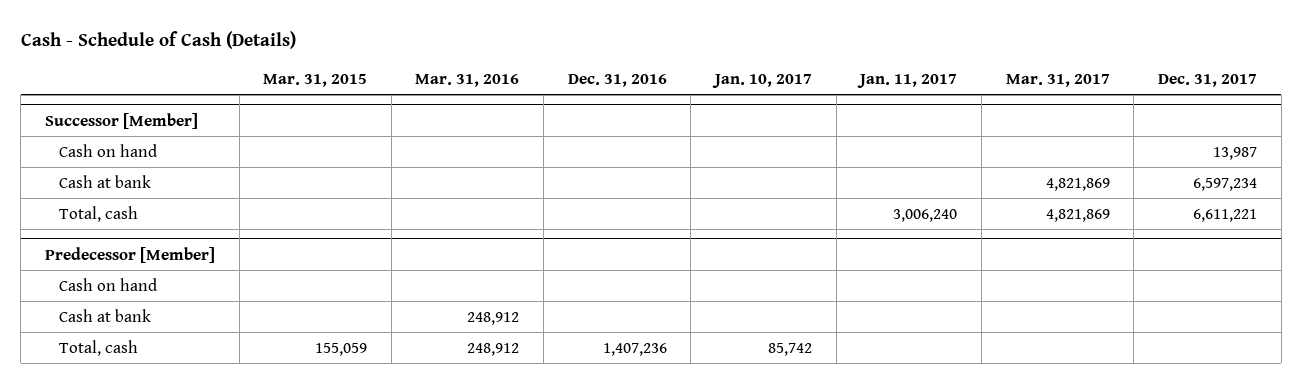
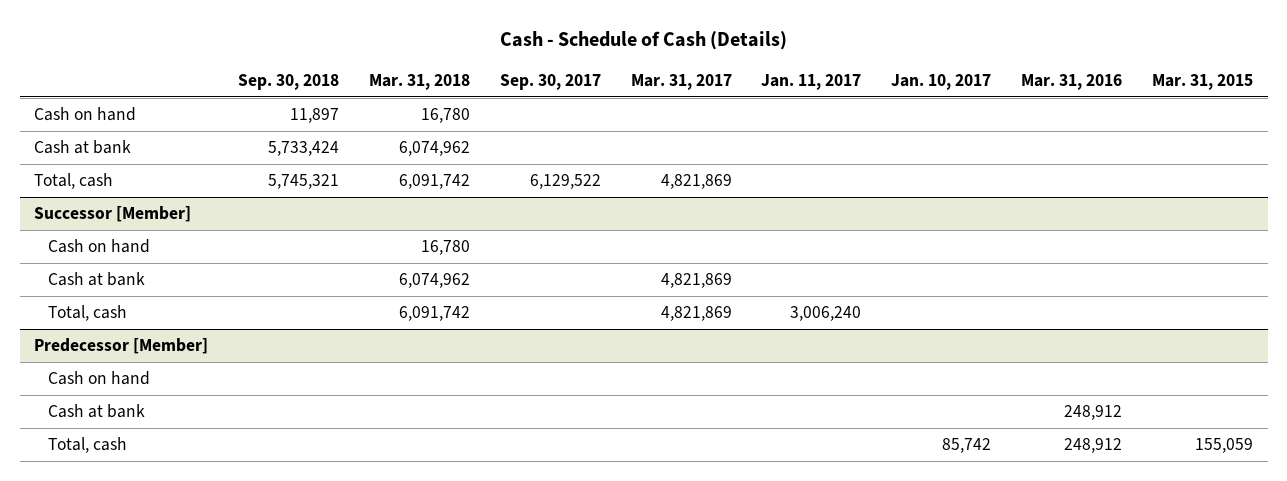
[567,73,667,87] Dec. 31, 2016 -> none
[1157,73,1257,87] Dec. 31, 2017 -> none
none -> [238,73,340,90] Sep. 30, 2018
none -> [369,73,471,90] Mar. 31, 2018
none -> [499,73,601,90] Sep. 30, 2017
none -> [34,107,137,122] Cash on hand
none -> [34,140,132,155] Cash at bank
none -> [34,173,114,190] Total, cash

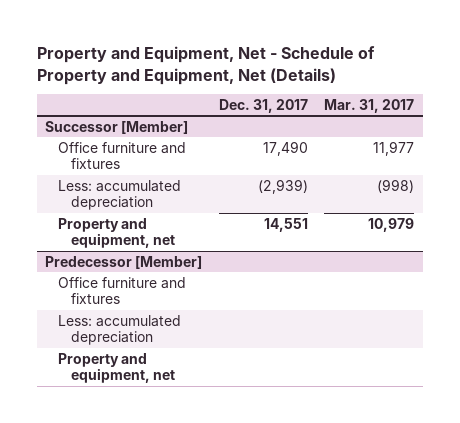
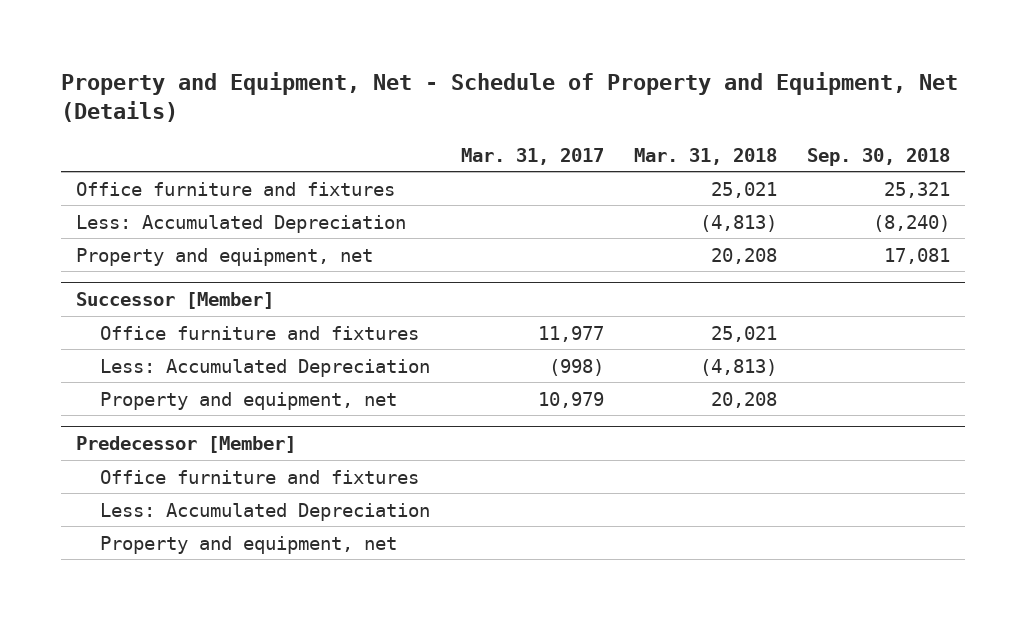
[218,99,308,114] Dec. 31, 2017 -> none
none -> [633,147,777,165] Mar. 31, 2018
none -> [806,147,950,166] Sep. 30, 2018
none -> [75,181,395,196] Office furniture and fixtures
none -> [75,214,406,233] Less: Accumulated Depreciation
none -> [75,247,373,266] Property and equipment, net
[58,179,182,211] Less: accumulated depreciation -> [100,358,431,377] Less: Accumulated Depreciation
[58,314,182,346] Less: accumulated depreciation -> [100,502,431,521] Less: Accumulated Depreciation

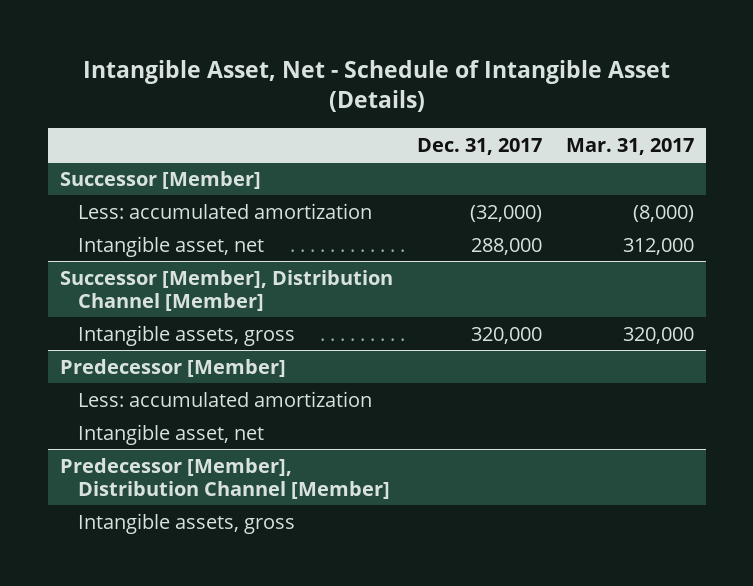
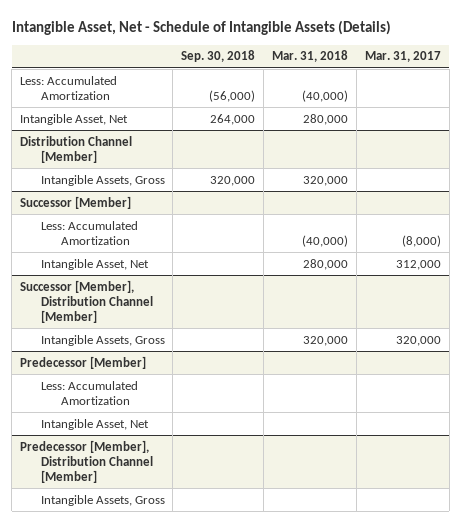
[82,59,670,113] Intangible Asset, Net - Schedule of Intangible Asset (Details) -> [11,19,391,35] Intangible Asset, Net - Schedule of Intangible Assets (Details)
[416,137,542,155] Dec. 31, 2017 -> none
none -> [181,50,256,63] Sep. 30, 2018
none -> [272,50,349,63] Mar. 31, 2018
none -> [19,75,117,100] Less: Accumulated Amortization
none -> [19,113,128,125] Intangible Asset, Net
none -> [19,135,132,163] Distribution Channel [Member]
none -> [40,174,165,186] Intangible Assets, Gross
[77,202,372,219] Less: accumulated amortization -> [40,220,138,245] Less: Accumulated Amortization
[77,235,264,257] Intangible asset, net -> [40,258,149,270] Intangible Asset, Net
[77,324,295,346] Intangible assets, gross -> [40,334,165,346] Intangible Assets, Gross
[77,390,372,407] Less: accumulated amortization -> [40,380,138,405] Less: Accumulated Amortization
[77,423,264,445] Intangible asset, net -> [40,418,149,430] Intangible Asset, Net
[77,512,295,534] Intangible assets, gross -> [40,494,165,506] Intangible Assets, Gross

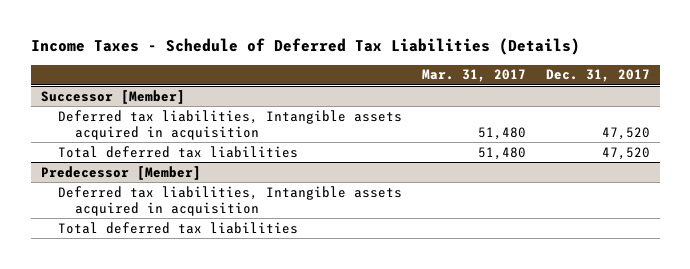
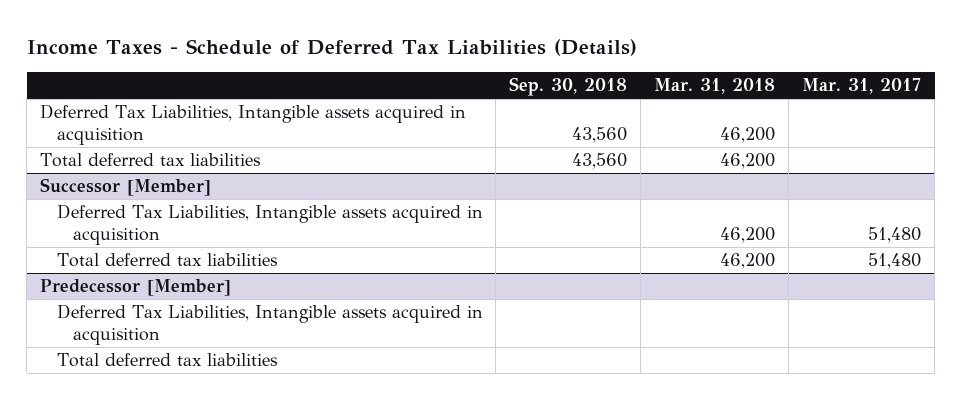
[545,69,650,83] Dec. 31, 2017 -> none
none -> [509,77,628,97] Sep. 30, 2018
none -> [654,78,776,95] Mar. 31, 2018
none -> [40,104,467,145] Deferred Tax Liabilities, Intangible assets acquired in acquisition
none -> [40,153,262,168] Total deferred tax liabilities
[57,109,402,140] Deferred tax liabilities, Intangible assets acquired in acquisition -> [56,204,483,245] Deferred Tax Liabilities, Intangible assets acquired in acquisition
[57,185,402,216] Deferred tax liabilities, Intangible assets acquired in acquisition -> [56,304,483,345] Deferred Tax Liabilities, Intangible assets acquired in acquisition

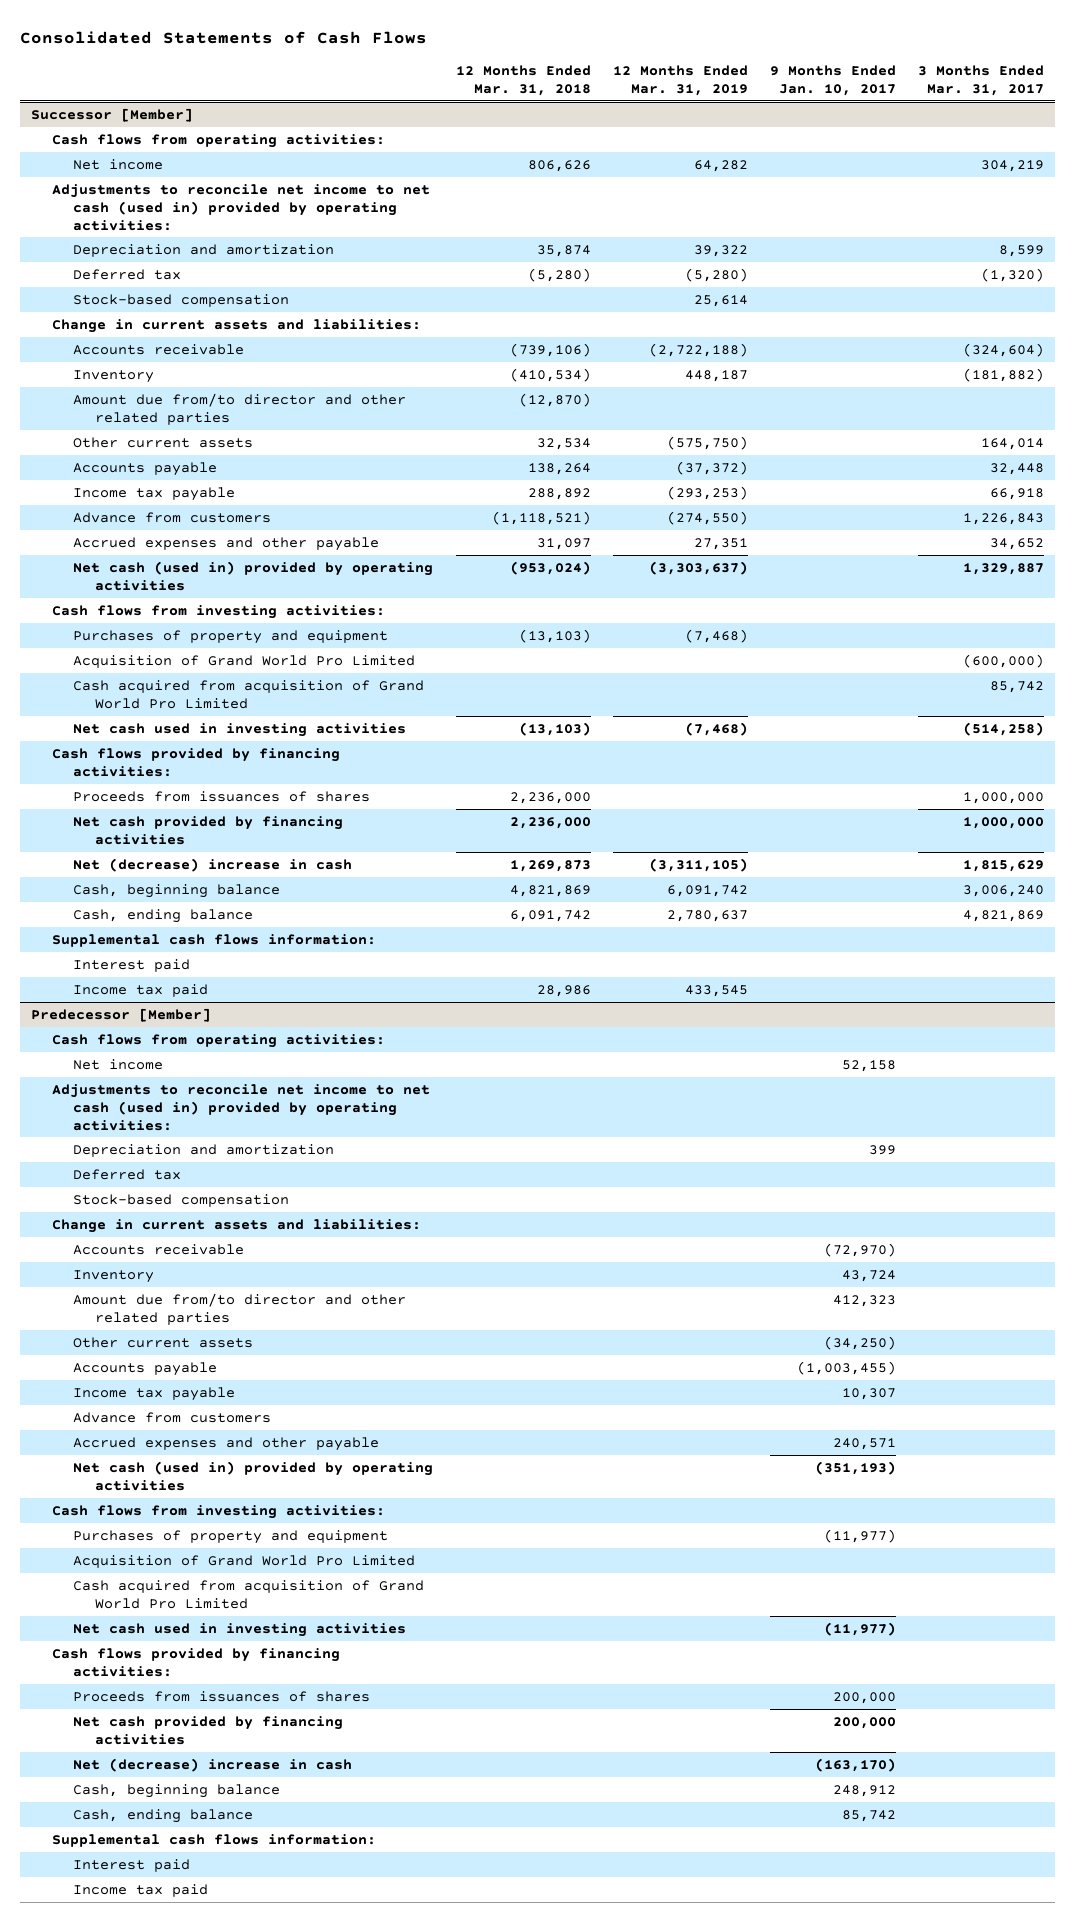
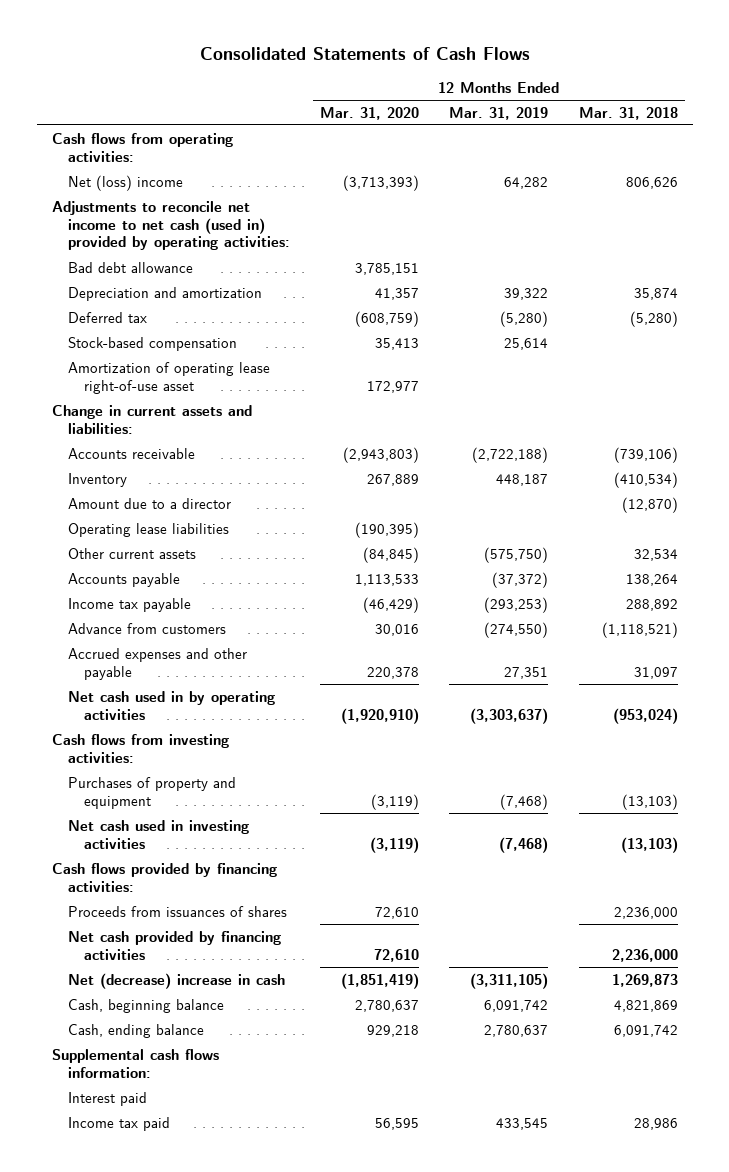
[769,65,896,97] 9 Months Ended Jan. 10, 2017 -> none
[917,65,1044,97] 3 Months Ended Mar. 31, 2017 -> none
none -> [320,106,420,120] Mar. 31, 2020
[30,107,193,122] Successor [Member] -> none
[73,158,164,170] Net income -> [67,174,183,191] Net (loss) income
none -> [67,261,193,273] Bad debt allowance
none -> [67,361,270,394] Amortization of operating lease right-of-use asset
[73,392,407,425] Amount due from/to director and other related parties -> [67,497,231,509] Amount due to a director
none -> [67,522,229,537] Operating lease liabilities
[73,560,434,591] Net cash (used in) provided by operating activities -> [67,690,275,720] Net cash used in by operating activities
[73,654,416,668] Acquisition of Grand World Pro Limited -> none
[73,679,425,709] Cash acquired from acquisition of Grand World Pro Limited -> none
[30,1007,211,1022] Predecessor [Member] -> none
[52,1033,386,1048] Cash flows from operating activities: -> none
[73,1058,164,1070] Net income -> none
[52,1083,431,1131] Adjustments to reconcile net income to net cash (used in) provided by operating activities: -> none
[73,1143,335,1157] Depreciation and amortization -> none
[73,1168,182,1180] Deferred tax -> none
[73,1193,290,1207] Stock-based compensation -> none
[52,1218,422,1233] Change in current assets and liabilities: -> none
[73,1243,245,1255] Accounts receivable -> none
[73,1269,155,1283] Inventory -> none
[73,1292,407,1325] Amount due from/to director and other related parties -> none
[73,1336,254,1348] Other current assets -> none
[73,1361,218,1376] Accounts payable -> none
[73,1386,236,1401] Income tax payable -> none
[73,1411,272,1423] Advance from customers -> none
[73,1436,380,1451] Accrued expenses and other payable -> none
[73,1460,434,1491] Net cash (used in) provided by operating activities -> none
[52,1504,386,1519] Cash flows from investing activities: -> none
[73,1529,389,1544] Purchases of property and equipment -> none
[73,1554,416,1568] Acquisition of Grand World Pro Limited -> none
[73,1579,425,1609] Cash acquired from acquisition of Grand World Pro Limited -> none
[73,1622,407,1637] Net cash used in investing activities -> none
[52,1647,341,1677] Cash flows provided by financing activities: -> none
[73,1690,371,1702] Proceeds from issuances of shares -> none
[73,1715,344,1745] Net cash provided by financing activities -> none
[73,1757,353,1772] Net (decrease) increase in cash -> none
[73,1783,281,1798] Cash, beginning balance -> none
[73,1808,254,1823] Cash, ending balance -> none
[52,1833,377,1847] Supplemental cash flows information: -> none
[73,1858,191,1872] Interest paid -> none
[73,1883,209,1897] Income tax paid -> none

